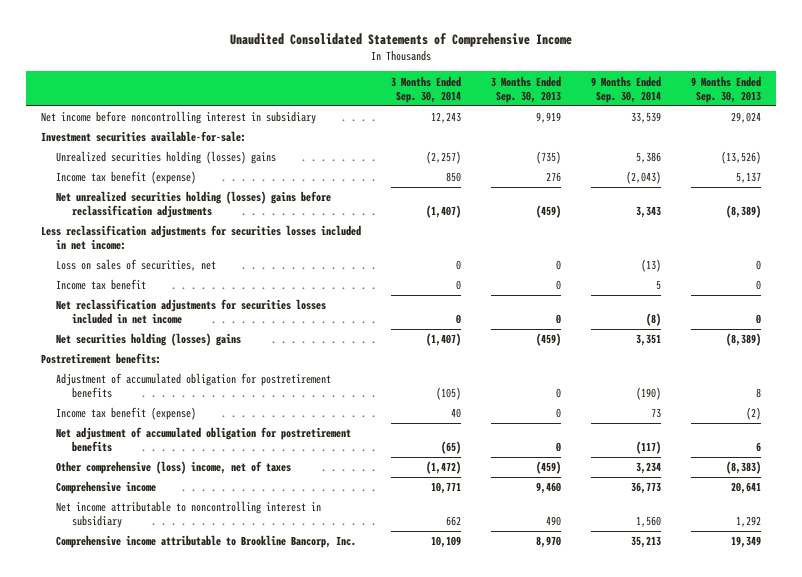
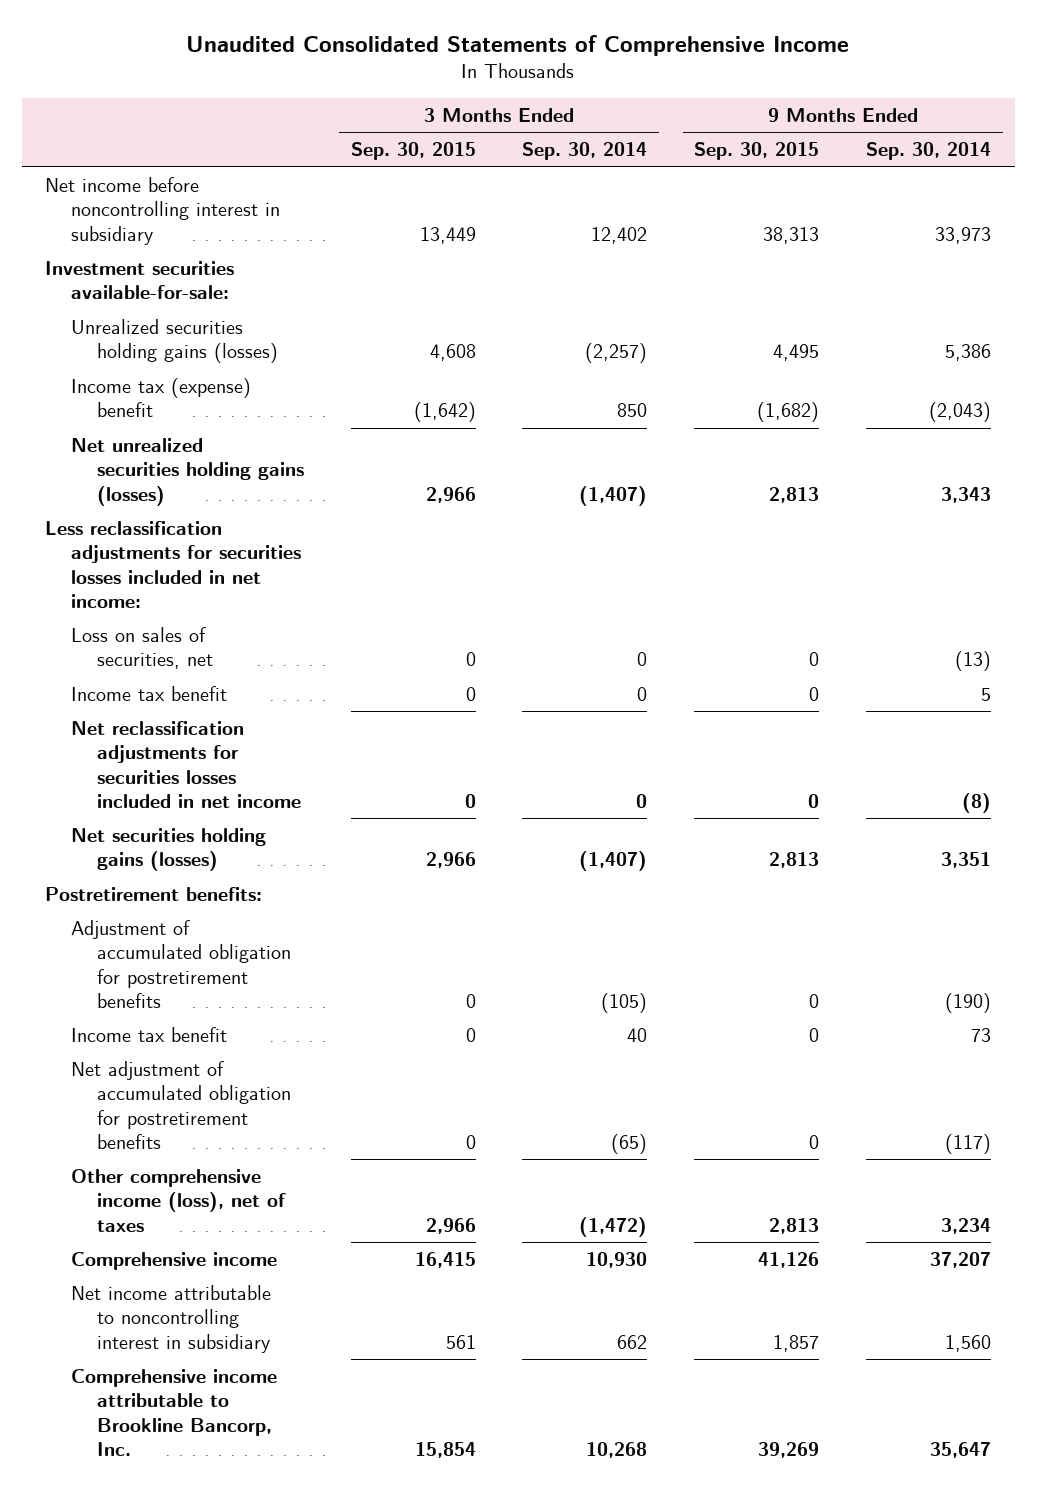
[490,75,561,103] 3 Months Ended Sep. 30, 2013 -> none
[690,75,761,103] 9 Months Ended Sep. 30, 2013 -> none
none -> [350,142,476,161] Sep. 30, 2015
none -> [694,142,820,161] Sep. 30, 2015
[430,112,461,124] 12,243 -> [591,226,648,244] 12,402
[630,112,661,124] 33,539 -> [935,226,992,244] 33,973
[56,151,277,165] Unrealized securities holding (losses) gains -> [70,319,278,364] Unrealized securities holding gains (losses)
[56,171,197,185] Income tax benefit (expense) -> [70,378,251,418] Income tax (expense) benefit
[56,191,332,219] Net unrealized securities holding (losses) gains before reclassification adjustments -> [70,438,304,506] Net unrealized securities holding gains (losses)
[56,333,242,347] Net securities holding (losses) gains -> [70,828,266,872] Net securities holding gains (losses)
[56,407,197,421] Income tax benefit (expense) -> [70,1027,227,1043] Income tax benefit
[56,461,292,475] Other comprehensive (loss) income, net of taxes -> [70,1169,286,1232] Other comprehensive income (loss), net of taxes
[430,482,461,495] 10,771 -> [586,1252,648,1269] 10,930
[630,482,661,495] 36,773 -> [930,1252,992,1269] 37,207
[430,536,461,549] 10,109 -> [586,1441,648,1458] 10,268
[630,536,661,549] 35,213 -> [930,1441,992,1458] 35,647

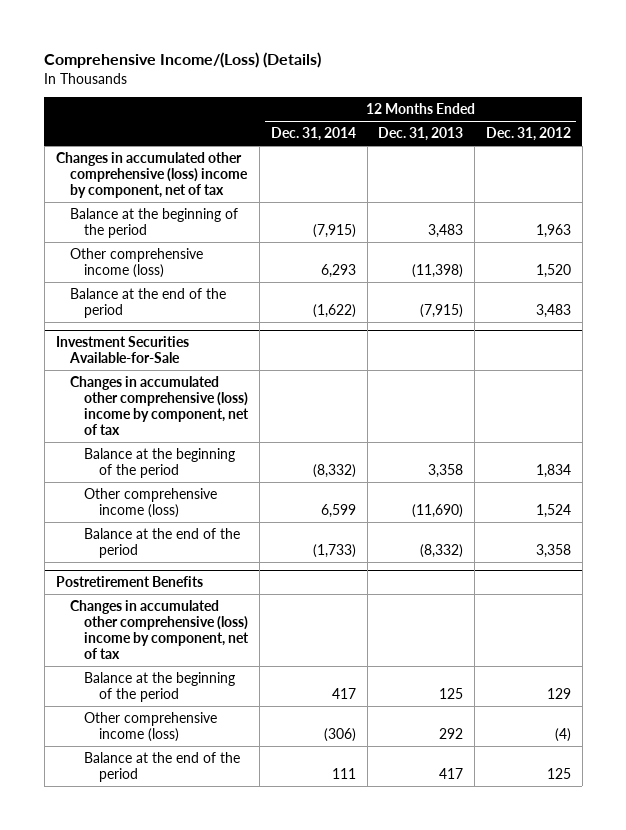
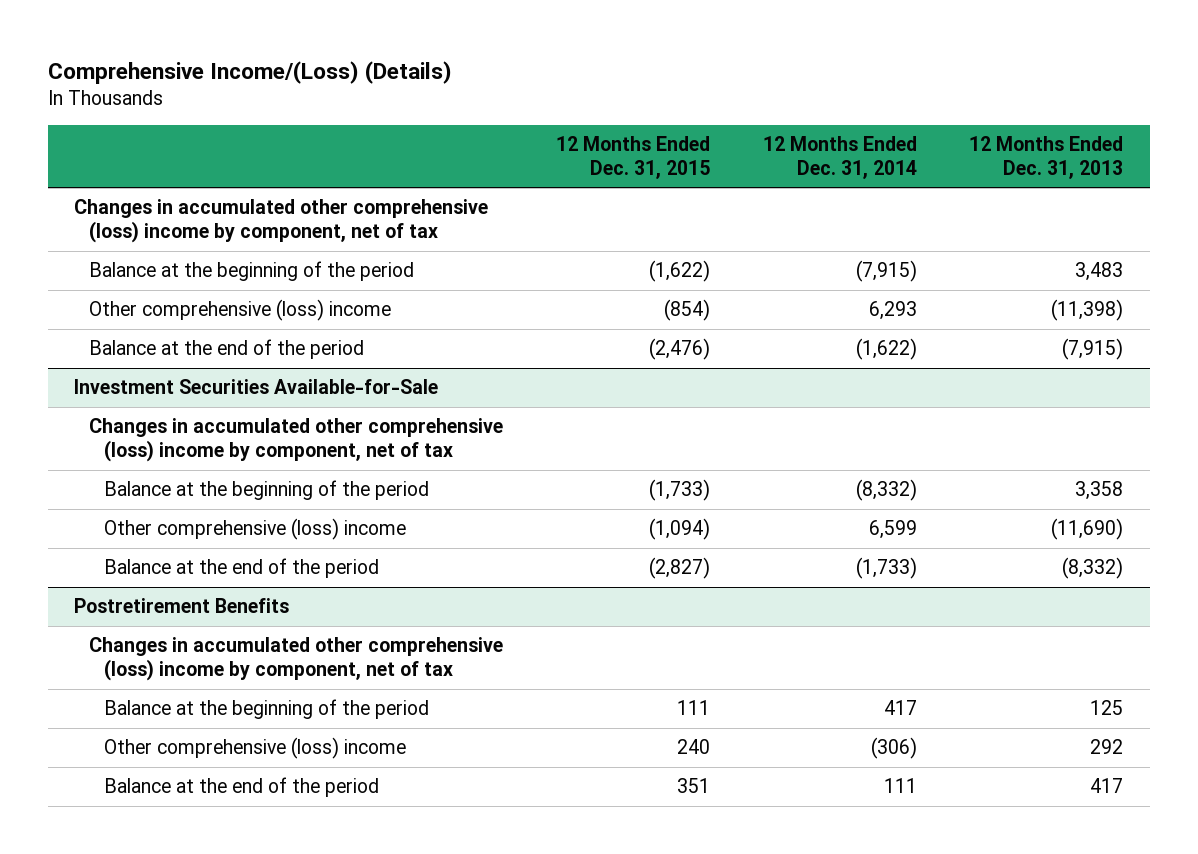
[485,127,571,142] Dec. 31, 2012 -> none
none -> [555,136,710,180] 12 Months Ended Dec. 31, 2015
[69,247,203,278] Other comprehensive income (loss) -> [89,299,392,322] Other comprehensive (loss) income
[84,487,218,518] Other comprehensive income (loss) -> [103,518,406,541] Other comprehensive (loss) income
[84,711,218,742] Other comprehensive income (loss) -> [103,737,406,760] Other comprehensive (loss) income

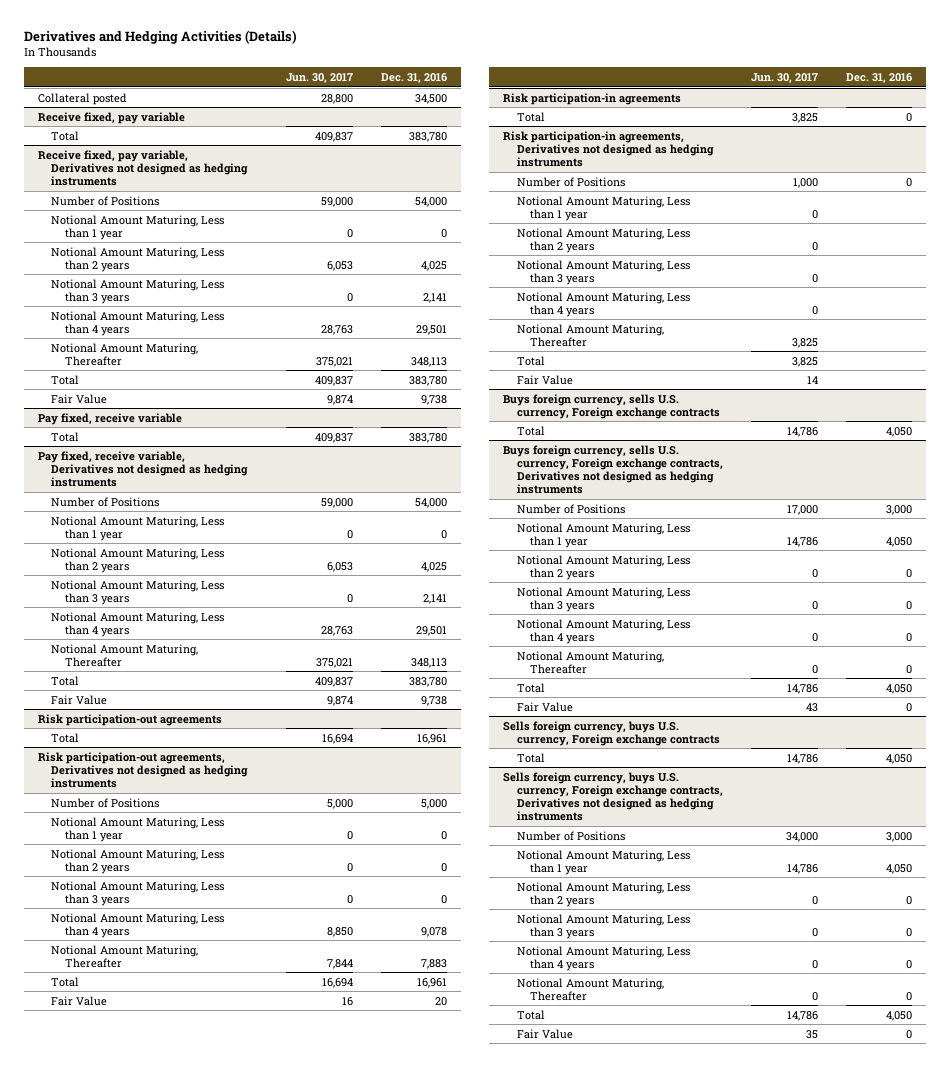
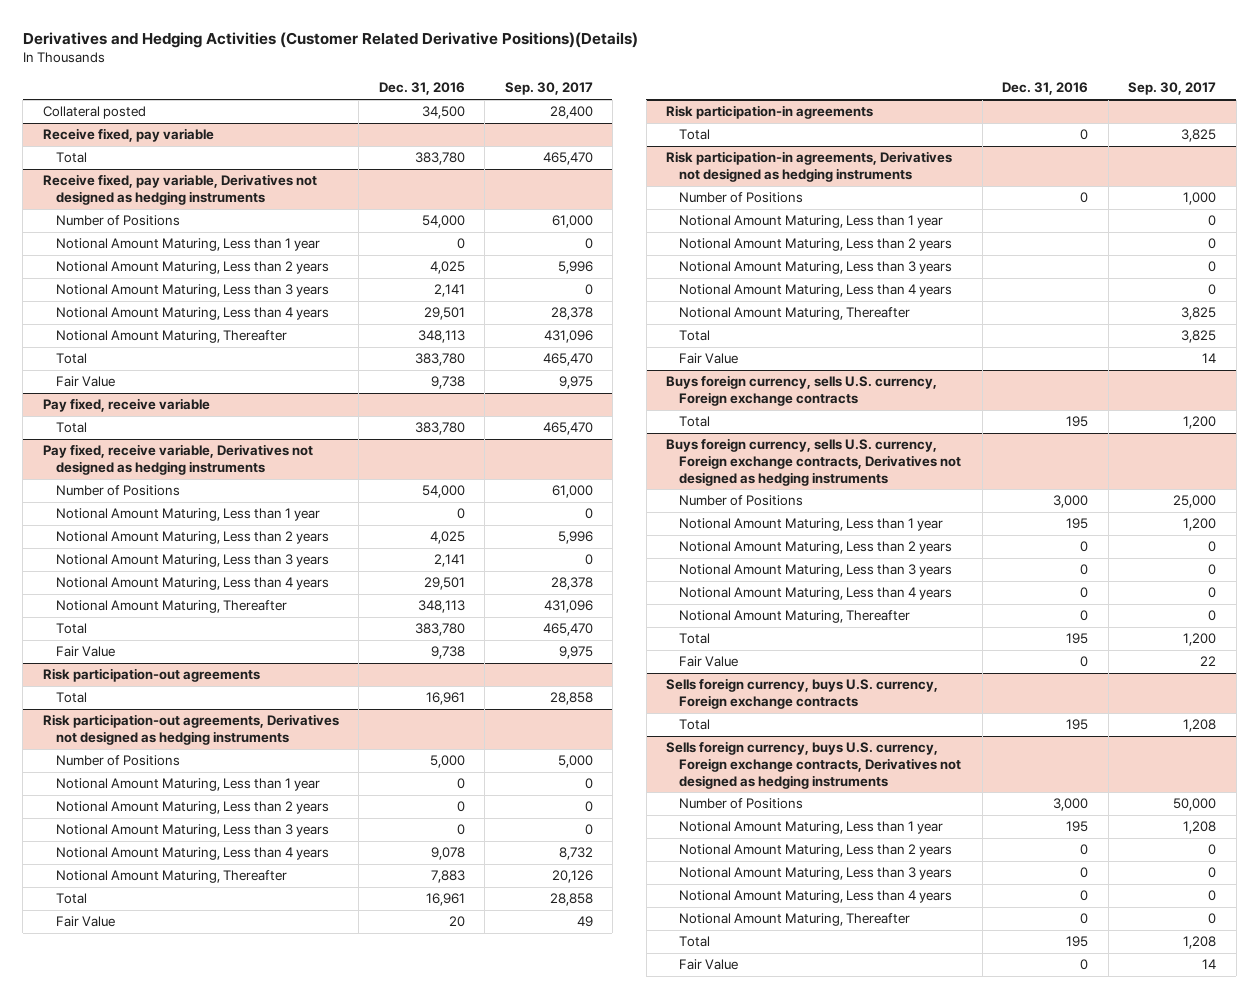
[23,30,297,45] Derivatives and Hedging Activities (Details) -> [22,31,638,48] Derivatives and Hedging Activities (Customer Related Derivative Positions)(Details)
[285,73,353,84] Jun. 30, 2017 -> none
none -> [504,82,593,96] Sep. 30, 2017
[886,426,913,437] 4,050 -> [1066,416,1089,428] 195
[886,536,913,547] 4,050 -> [1066,518,1089,530] 195
[886,683,913,694] 4,050 -> [1066,633,1089,645] 195
[886,753,913,764] 4,050 -> [1066,719,1089,731] 195
[886,863,913,874] 4,050 -> [1066,821,1089,833] 195
[886,1010,913,1021] 4,050 -> [1066,936,1089,948] 195

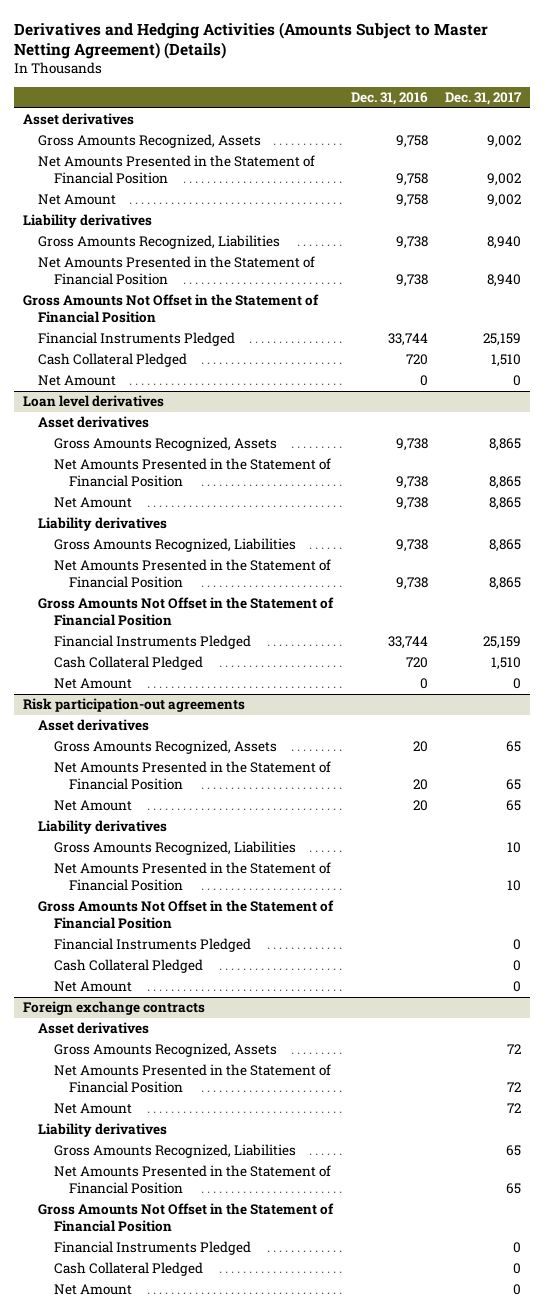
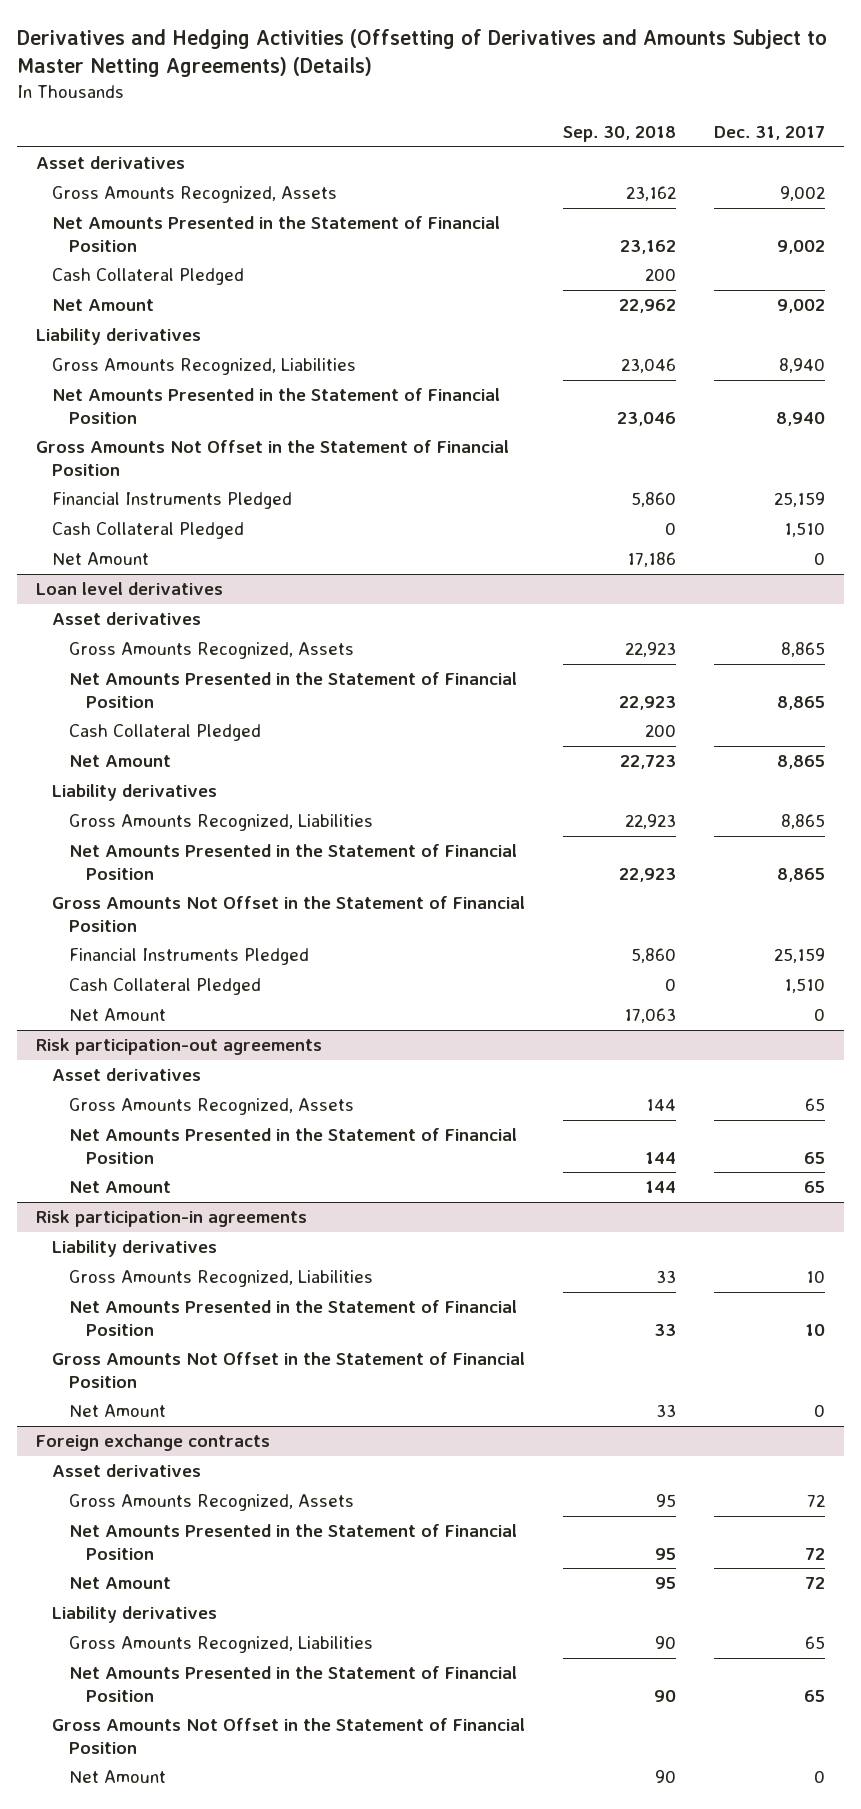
[13,21,488,60] Derivatives and Hedging Activities (Amounts Subject to Master Netting Agreement) (Details) -> [16,29,827,78] Derivatives and Hedging Activities (Offsetting of Derivatives and Amounts Subject to Master Netting Agreements) (Details)
[350,92,428,106] Dec. 31, 2016 -> none
none -> [563,125,677,142] Sep. 30, 2018
none -> [52,268,245,286] Cash Collateral Pledged
none -> [69,724,262,742] Cash Collateral Pledged
none -> [35,1210,307,1228] Risk participation-in agreements
[53,938,251,953] Financial Instruments Pledged -> none
[53,959,203,974] Cash Collateral Pledged -> none
[53,1241,251,1256] Financial Instruments Pledged -> none
[53,1262,203,1277] Cash Collateral Pledged -> none

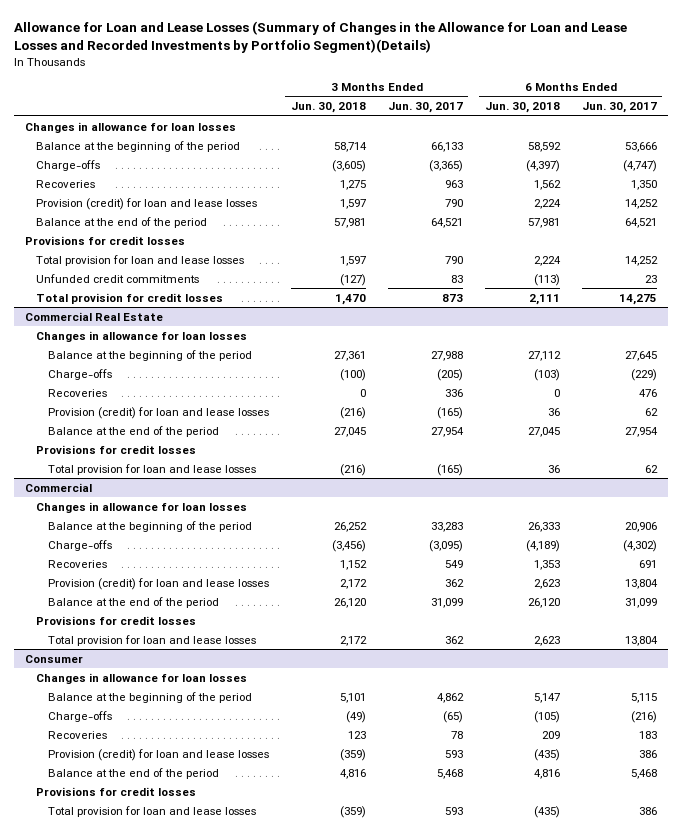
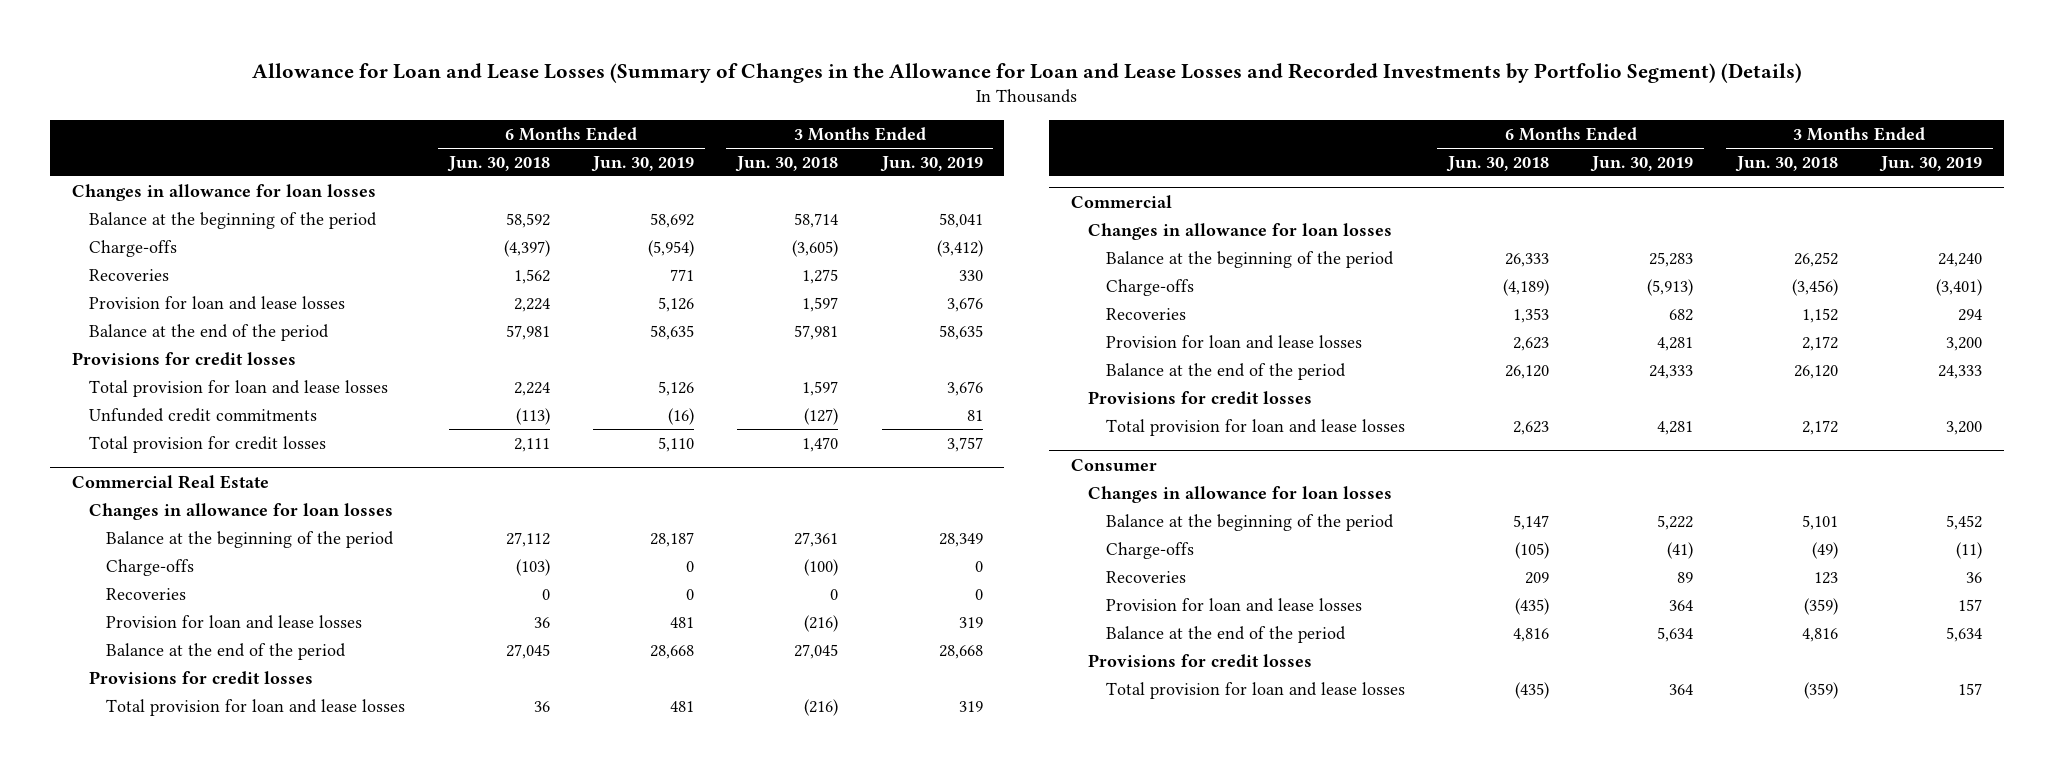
[13,21,627,54] Allowance for Loan and Lease Losses (Summary of Changes in the Allowance for Loan and Lease Losses and Recorded Investments by Portfolio Segment)(Details) -> [251,63,1802,84] Allowance for Loan and Lease Losses (Summary of Changes in the Allowance for Loan and Lease Losses and Recorded Investments by Portfolio Segment) (Details)
[387,102,463,114] Jun. 30, 2017 -> none
[581,102,657,114] Jun. 30, 2017 -> none
none -> [590,155,694,172] Jun. 30, 2019
none -> [879,155,983,172] Jun. 30, 2019
[36,197,258,210] Provision (credit) for loan and lease losses -> [88,295,345,310] Provision for loan and lease losses
[47,406,269,419] Provision (credit) for loan and lease losses -> [106,614,363,629] Provision for loan and lease losses
[47,577,269,590] Provision (credit) for loan and lease losses -> [1105,334,1362,349] Provision for loan and lease losses
[47,748,269,761] Provision (credit) for loan and lease losses -> [1105,597,1362,612] Provision for loan and lease losses

